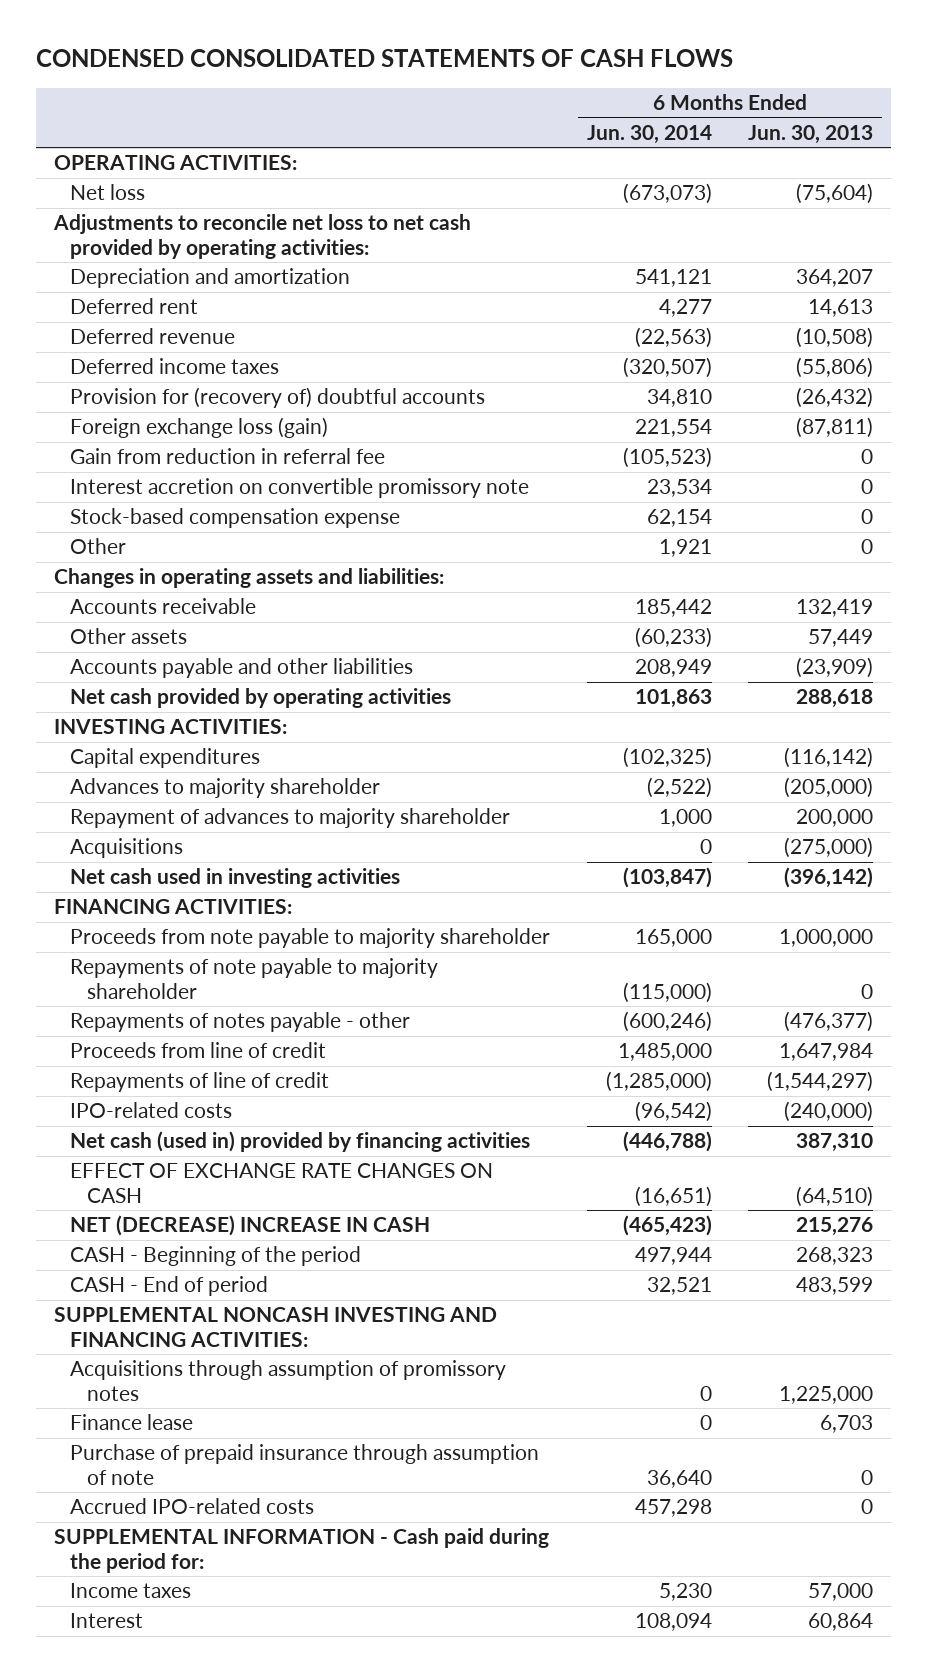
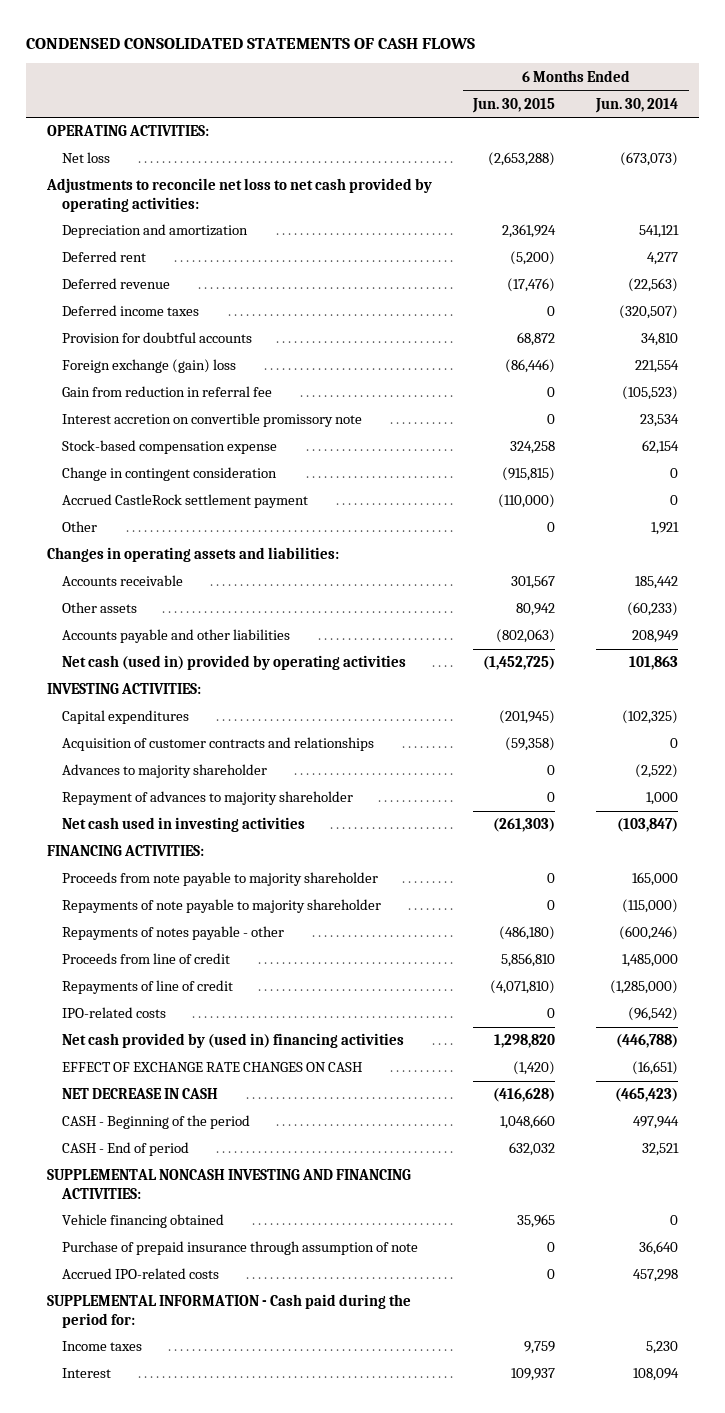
[747,124,873,144] Jun. 30, 2013 -> none
none -> [472,97,556,113] Jun. 30, 2015
[70,387,486,409] Provision for (recovery of) doubtful accounts -> [61,332,252,344] Provision for doubtful accounts
[70,417,329,439] Foreign exchange loss (gain) -> [61,359,236,374] Foreign exchange (gain) loss
none -> [61,467,277,482] Change in contingent consideration
none -> [61,494,308,509] Accrued CastleRock settlement payment
[70,688,452,709] Net cash provided by operating activities -> [61,655,406,671] Net cash (used in) provided by operating activities
none -> [61,737,374,752] Acquisition of customer contracts and relationships
[70,838,184,859] Acquisitions -> none
[70,1131,531,1153] Net cash (used in) provided by financing activities -> [61,1033,404,1049] Net cash provided by (used in) financing activities
[70,1215,431,1237] NET (DECREASE) INCREASE IN CASH -> [61,1088,218,1100] NET DECREASE IN CASH
[70,1360,507,1401] Acquisitions through assumption of promissory notes -> none
[70,1414,194,1431] Finance lease -> [61,1214,224,1229] Vehicle financing obtained

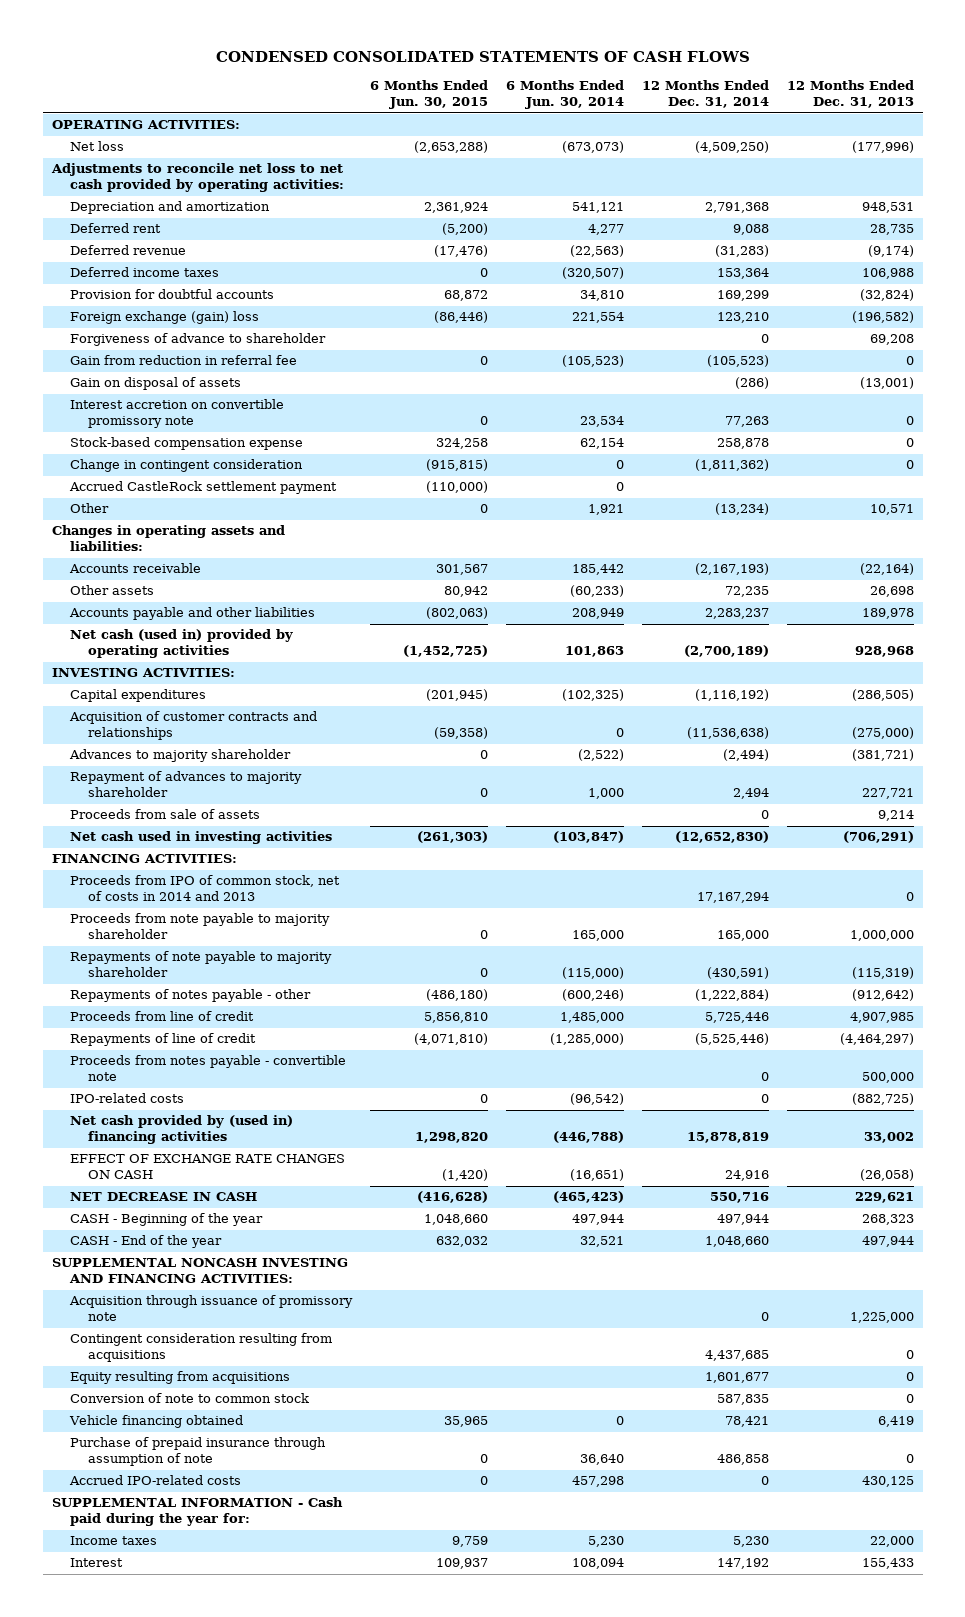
none -> [641,80,769,109] 12 Months Ended Dec. 31, 2014
none -> [786,80,914,109] 12 Months Ended Dec. 31, 2013
none -> [70,333,327,347] Forgiveness of advance to shareholder
none -> [70,377,242,391] Gain on disposal of assets
none -> [70,809,261,820] Proceeds from sale of assets
none -> [70,875,341,902] Proceeds from IPO of common stock, net of costs in 2014 and 2013
none -> [70,1055,347,1082] Proceeds from notes payable - convertible note
[61,1115,250,1130] CASH - Beginning of the period -> [70,1213,264,1227] CASH - Beginning of the year
[61,1142,189,1157] CASH - End of period -> [70,1235,223,1249] CASH - End of the year
none -> [69,1295,354,1322] Acquisition through issuance of promissory note
none -> [70,1333,333,1363] Contingent consideration resulting from acquisitions
none -> [70,1371,291,1385] Equity resulting from acquisitions
none -> [70,1393,310,1404] Conversion of note to common stock
[46,1294,411,1328] SUPPLEMENTAL INFORMATION - Cash paid during the period for: -> [51,1497,343,1527] SUPPLEMENTAL INFORMATION - Cash paid during the year for:

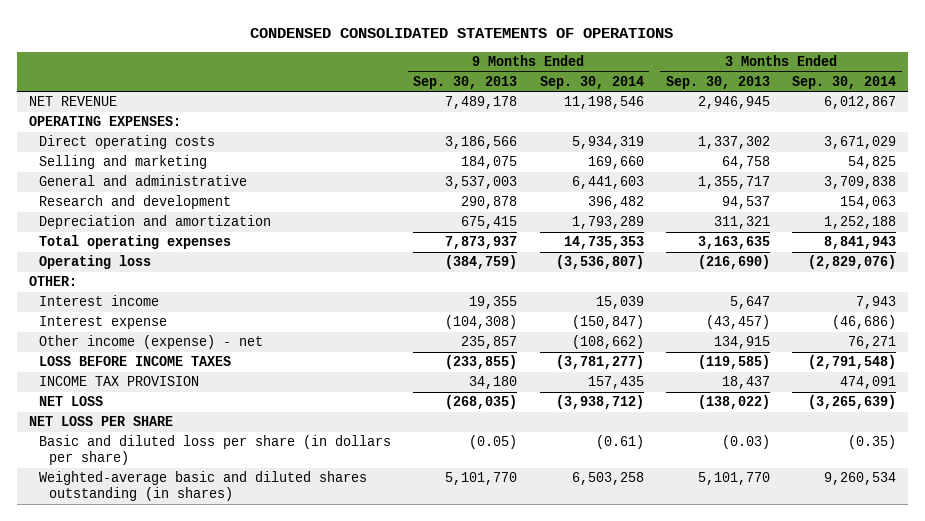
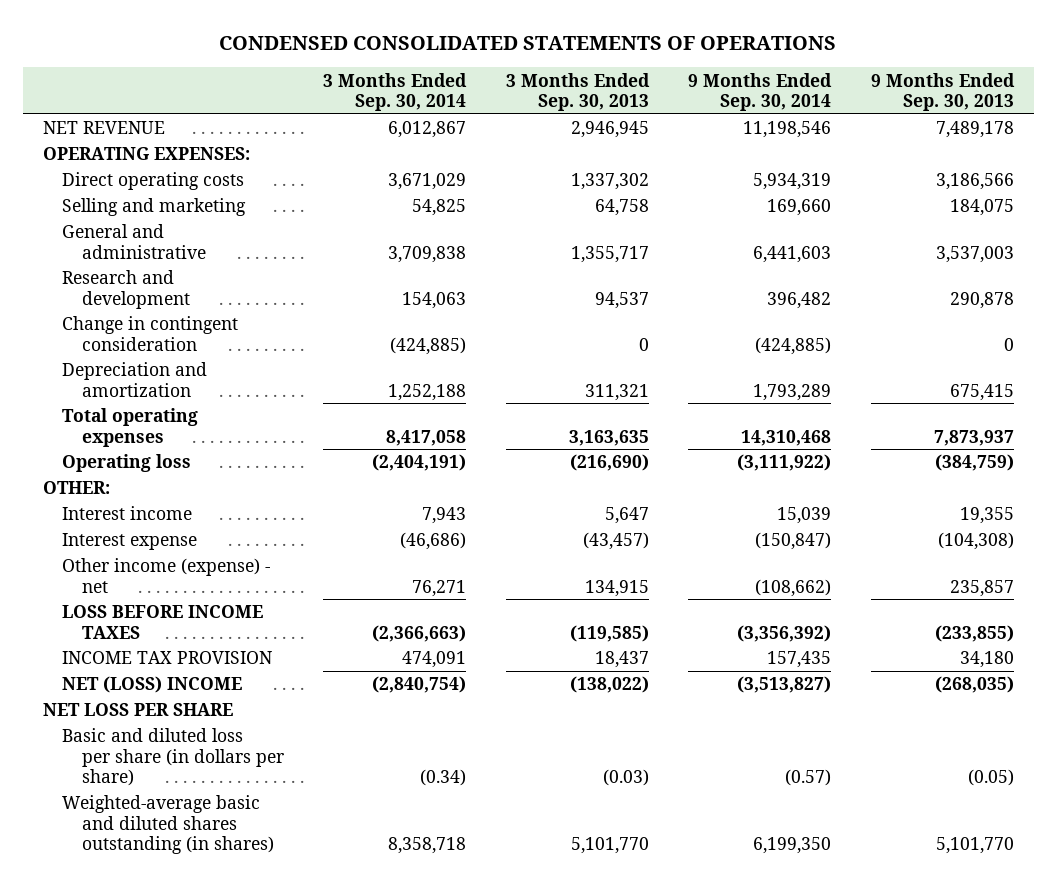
none -> [62,316,239,351] Change in contingent consideration
[563,236,644,250] 14,735,353 -> [741,429,832,446] 14,310,468
[824,236,897,250] 8,841,943 -> [386,429,467,446] 8,417,058
[555,255,644,270] (3,536,807) -> [737,454,832,472] (3,111,922)
[808,255,897,270] (2,829,076) -> [372,454,467,472] (2,404,191)
[555,355,644,370] (3,781,277) -> [737,624,832,642] (3,356,392)
[808,355,897,370] (2,791,548) -> [372,624,467,642] (2,366,663)
[38,396,103,407] NET LOSS -> [62,676,243,694] NET (LOSS) INCOME
[555,395,644,410] (3,938,712) -> [737,676,832,694] (3,513,827)
[808,395,897,410] (3,265,639) -> [372,676,467,694] (2,840,754)
[595,435,644,450] (0.61) -> [785,768,832,786] (0.57)
[848,435,897,450] (0.35) -> [420,768,467,786] (0.34)
[571,472,644,486] 6,503,258 -> [753,836,832,854] 6,199,350
[824,472,897,486] 9,260,534 -> [388,836,467,854] 8,358,718

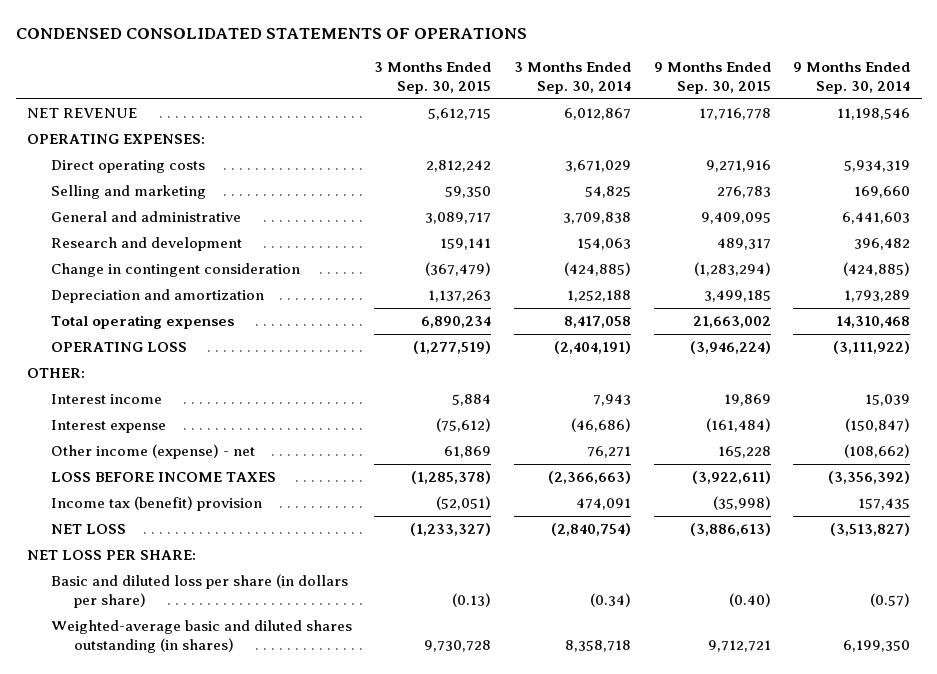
[505,72,650,112] 3 Months Ended Sep. 30, 2013 -> none
[870,72,1015,112] 9 Months Ended Sep. 30, 2013 -> none
none -> [374,61,492,94] 3 Months Ended Sep. 30, 2015
none -> [653,61,771,94] 9 Months Ended Sep. 30, 2015
[62,454,192,473] Operating loss -> [50,341,187,352] OPERATING LOSS
[62,651,273,665] INCOME TAX PROVISION -> [50,495,262,511] Income tax (benefit) provision
[62,676,243,694] NET (LOSS) INCOME -> [50,523,126,534] NET LOSS
[42,703,233,717] NET LOSS PER SHARE -> [27,549,197,560] NET LOSS PER SHARE:

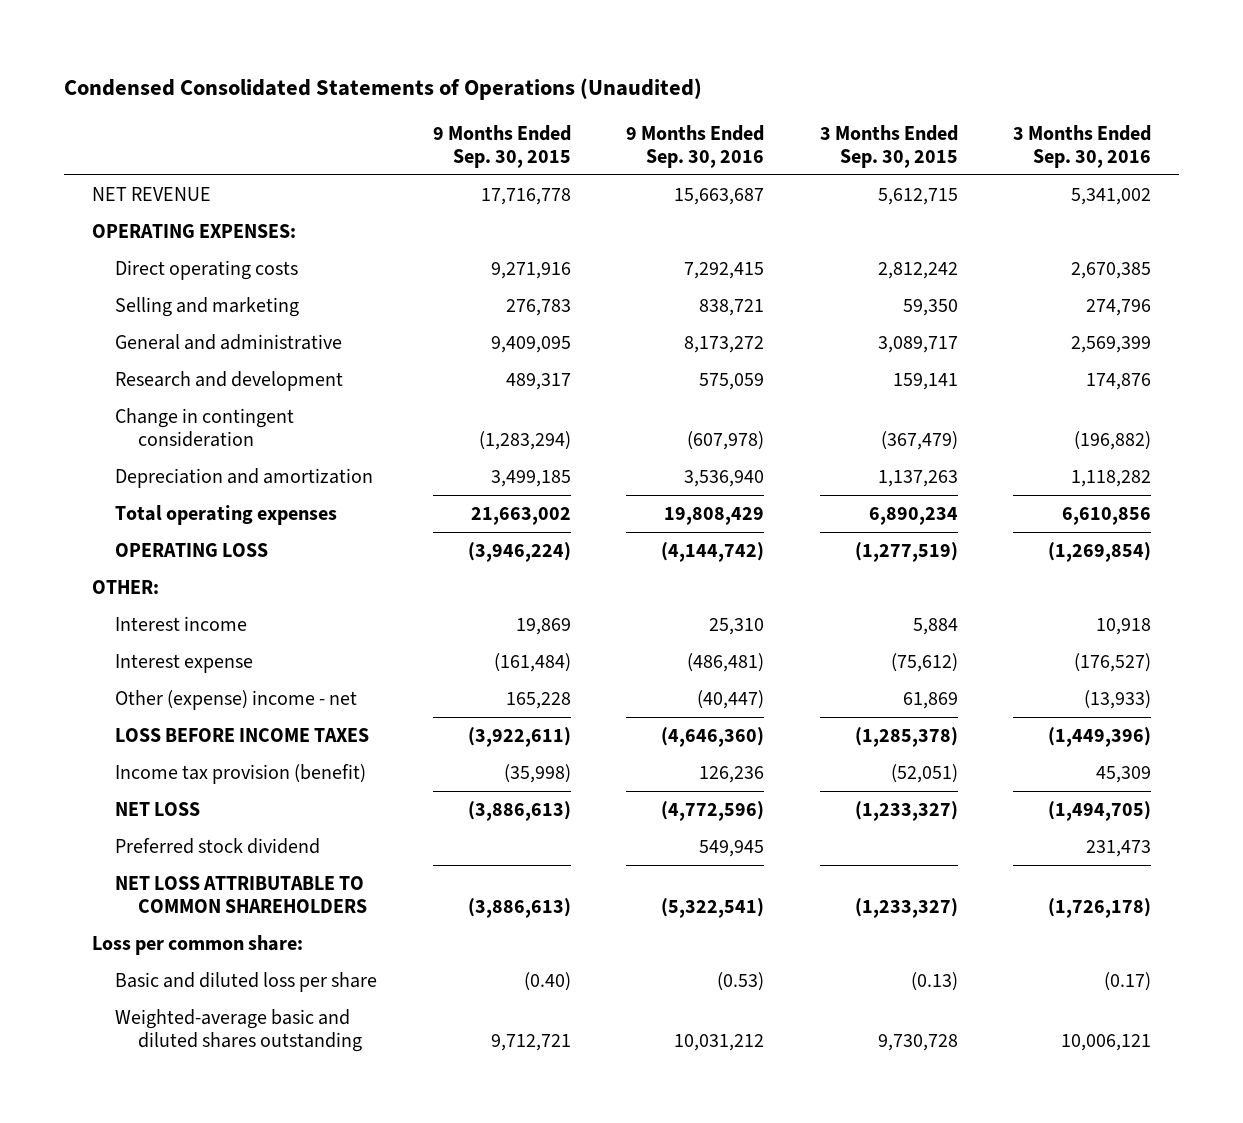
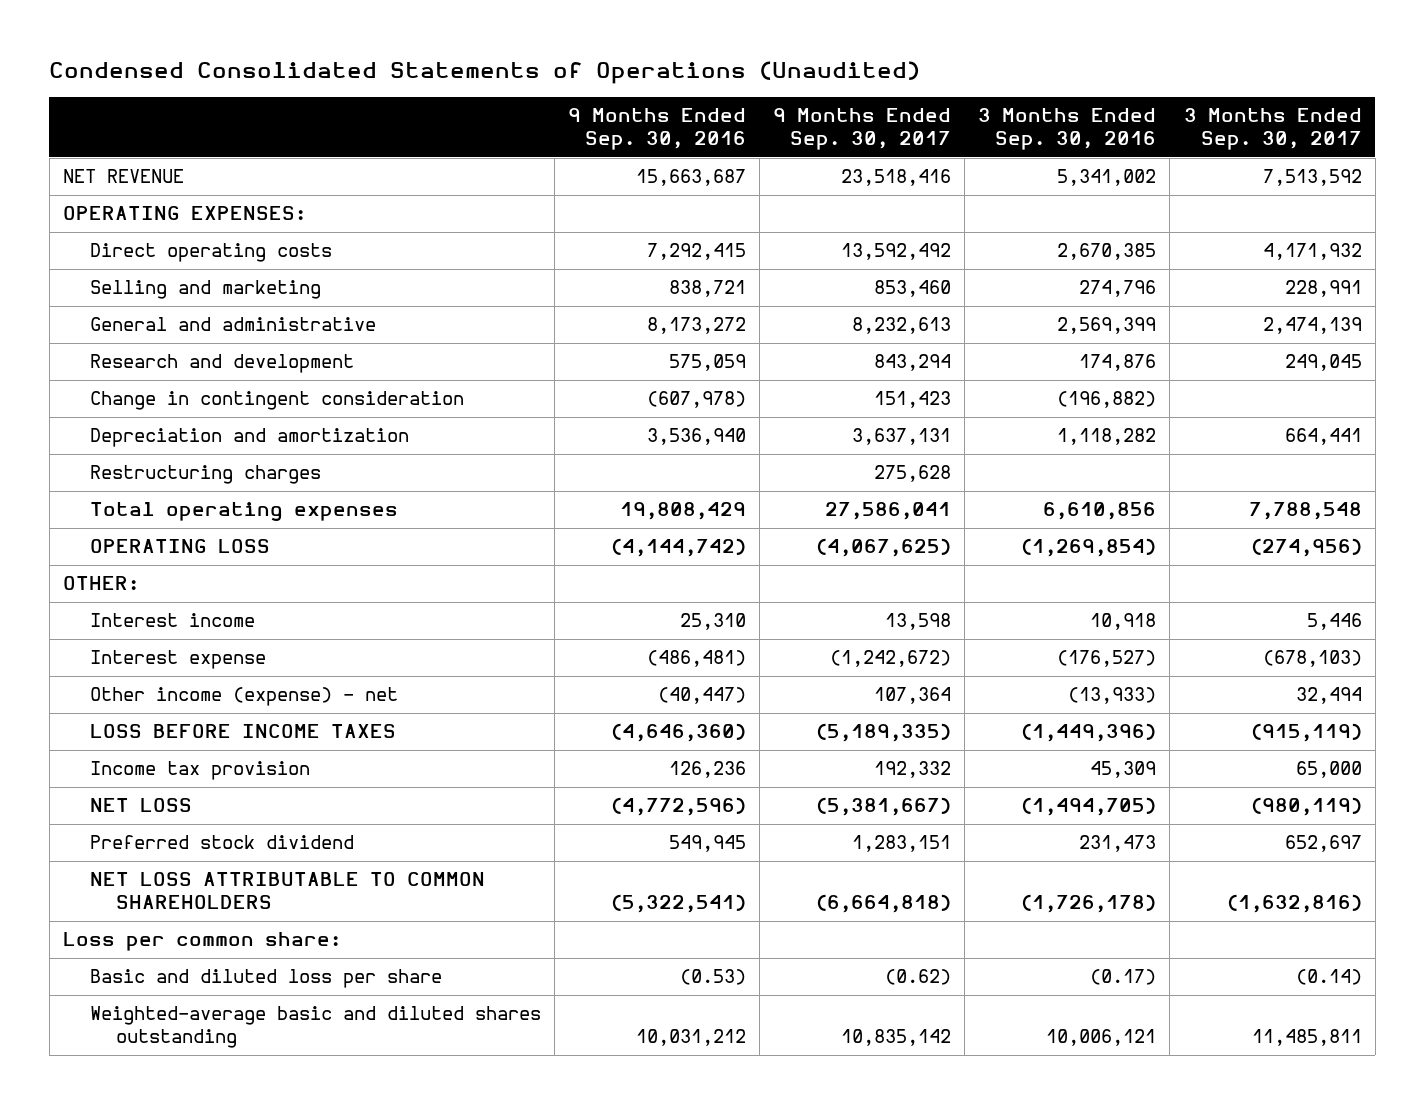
[432,125,571,168] 9 Months Ended Sep. 30, 2015 -> none
[819,125,958,168] 3 Months Ended Sep. 30, 2015 -> none
none -> [773,108,952,151] 9 Months Ended Sep. 30, 2017
none -> [1183,108,1362,151] 3 Months Ended Sep. 30, 2017
none -> [89,465,321,485] Restructuring charges
[115,690,358,711] Other (expense) income - net -> [89,687,398,707] Other income (expense) - net
[115,764,367,785] Income tax provision (benefit) -> [89,761,310,781] Income tax provision

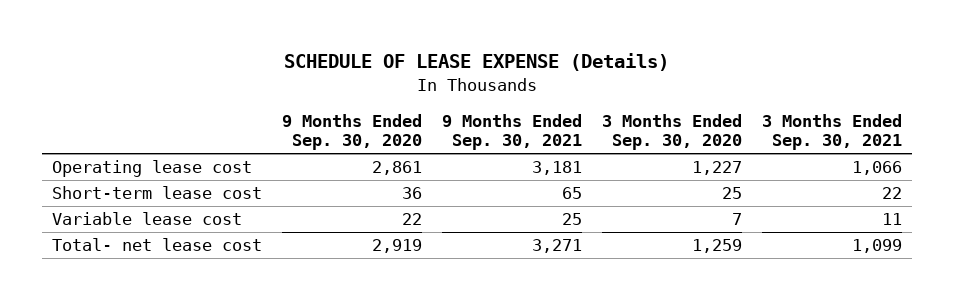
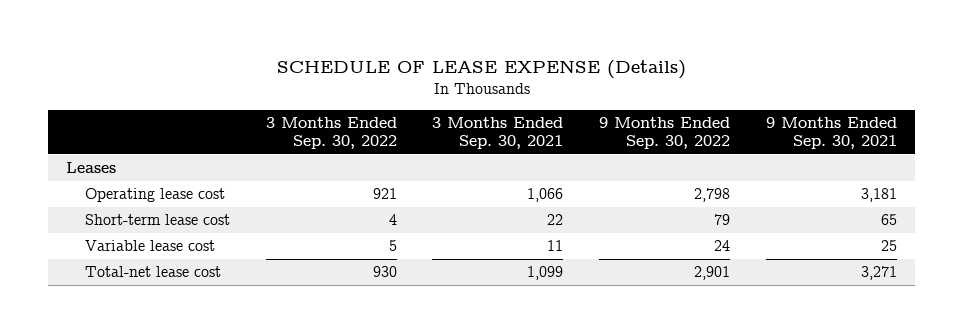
[282,113,423,151] 9 Months Ended Sep. 30, 2020 -> none
[602,113,743,151] 3 Months Ended Sep. 30, 2020 -> none
none -> [265,117,397,150] 3 Months Ended Sep. 30, 2022
none -> [599,117,731,150] 9 Months Ended Sep. 30, 2022
none -> [66,162,117,174] Leases
[52,238,263,252] Total- net lease cost -> [84,266,221,278] Total-net lease cost

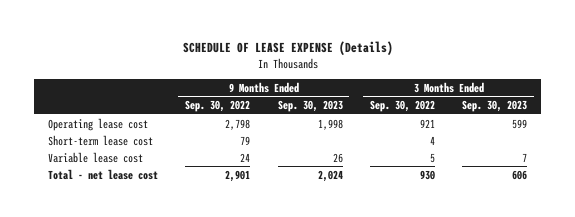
[432,117,564,150] 3 Months Ended Sep. 30, 2021 -> none
[765,117,897,150] 9 Months Ended Sep. 30, 2021 -> none
none -> [277,100,343,113] Sep. 30, 2023
none -> [462,100,528,113] Sep. 30, 2023
[66,162,117,174] Leases -> none
[84,266,221,278] Total-net lease cost -> [47,168,158,180] Total - net lease cost

